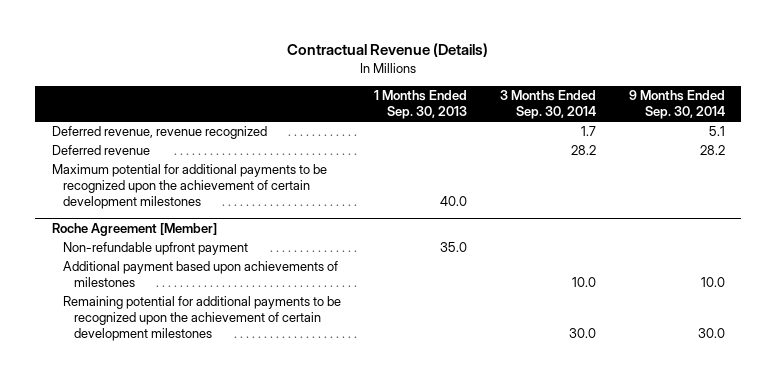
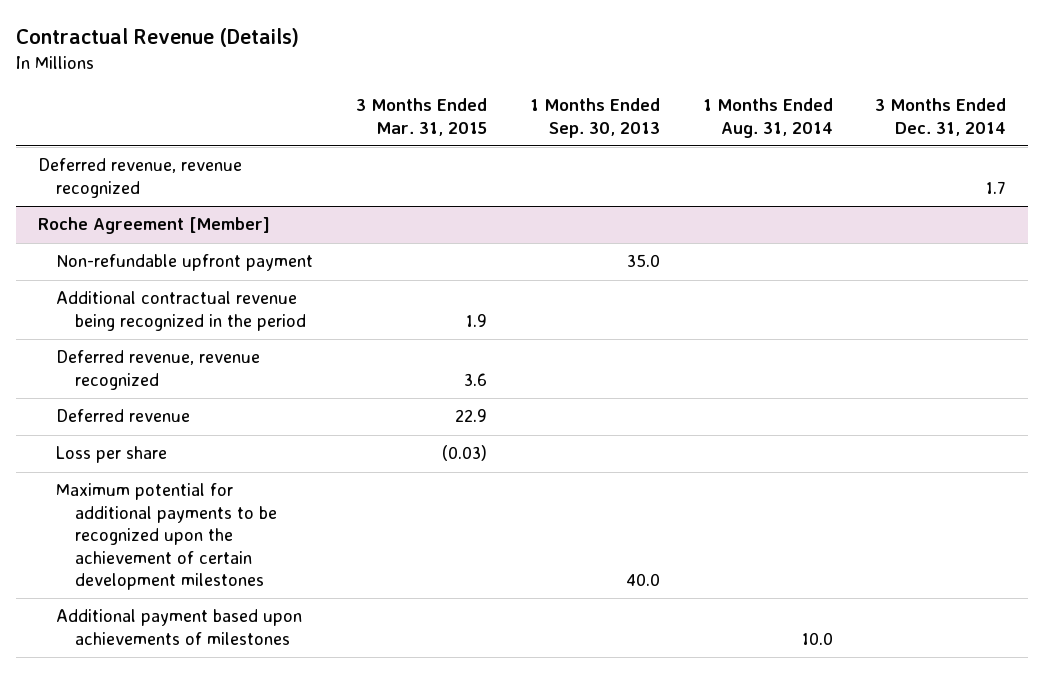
[499,90,596,120] 3 Months Ended Sep. 30, 2014 -> none
[628,90,725,120] 9 Months Ended Sep. 30, 2014 -> none
none -> [356,98,488,136] 3 Months Ended Mar. 31, 2015
none -> [702,98,833,138] 1 Months Ended Aug. 31, 2014
none -> [875,98,1007,136] 3 Months Ended Dec. 31, 2014
[51,145,150,156] Deferred revenue -> none
[51,164,327,210] Maximum potential for additional payments to be recognized upon the achievement of certain development milestones -> none
none -> [56,291,307,331] Additional contractual revenue being recognized in the period
none -> [56,350,261,390] Deferred revenue, revenue recognized
none -> [56,409,191,423] Deferred revenue
none -> [56,446,168,464] Loss per share
none -> [56,483,278,591] Maximum potential for additional payments to be recognized upon the achievement of certain development milestones
[62,296,341,342] Remaining potential for additional payments to be recognized upon the achievement of certain development milestones -> none

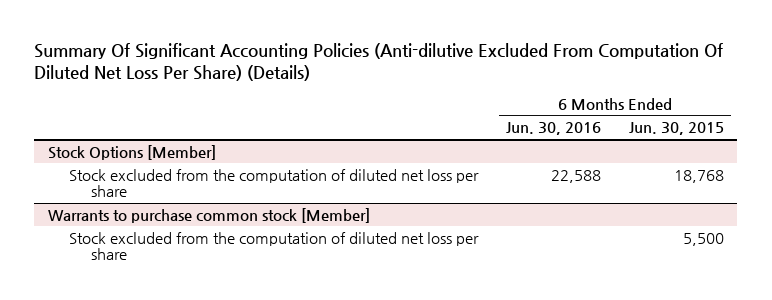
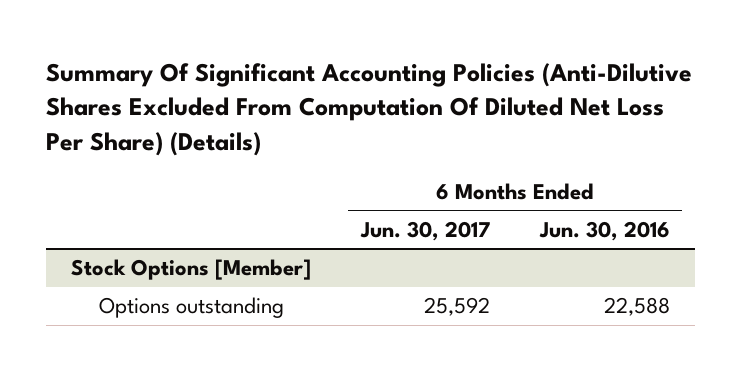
[34,43,724,82] Summary Of Significant Accounting Policies (Anti-dilutive Excluded From Computation Of Diluted Net Loss Per Share) (Details) -> [45,62,692,157] Summary Of Significant Accounting Policies (Anti-Dilutive Shares Excluded From Computation Of Diluted Net Loss Per Share) (Details)
[628,122,724,136] Jun. 30, 2015 -> none
none -> [359,220,490,241] Jun. 30, 2017
[47,207,370,223] Warrants to purchase common stock [Member] -> none
[69,231,480,261] Stock excluded from the computation of diluted net loss per share -> none
[69,168,480,198] Stock excluded from the computation of diluted net loss per share -> [99,297,285,319] Options outstanding

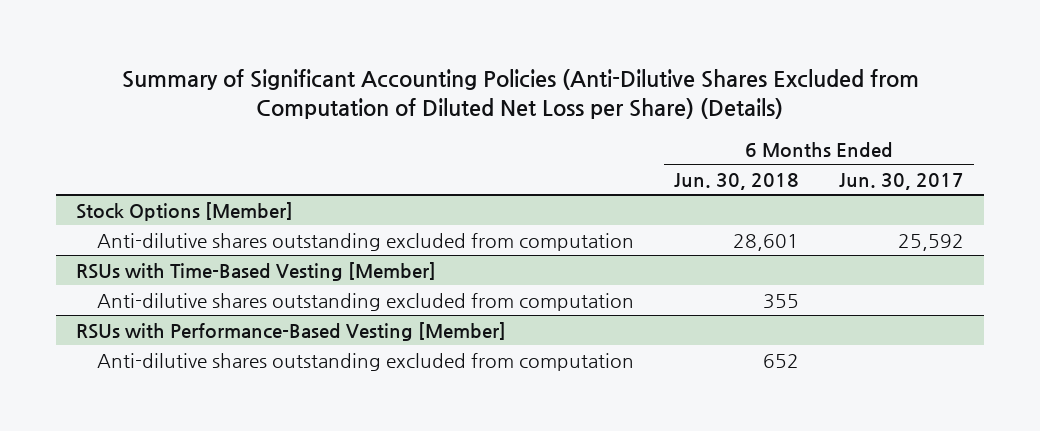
[45,62,692,157] Summary Of Significant Accounting Policies (Anti-Dilutive Shares Excluded From Computation Of Diluted Net Loss Per Share) (Details) -> [121,68,919,120] Summary of Significant Accounting Policies (Anti-Dilutive Shares Excluded from Computation of Diluted Net Loss per Share) (Details)
[538,220,670,241] Jun. 30, 2016 -> none
none -> [674,173,800,191] Jun. 30, 2018
[99,297,285,319] Options outstanding -> [97,232,635,251] Anti-dilutive shares outstanding excluded from computation
none -> [75,261,436,281] RSUs with Time-Based Vesting [Member]
none -> [97,292,635,311] Anti-dilutive shares outstanding excluded from computation
none -> [75,321,506,341] RSUs with Performance-Based Vesting [Member]
none -> [97,352,635,371] Anti-dilutive shares outstanding excluded from computation

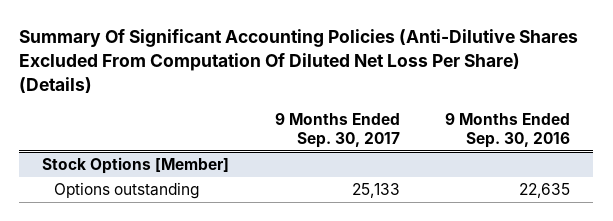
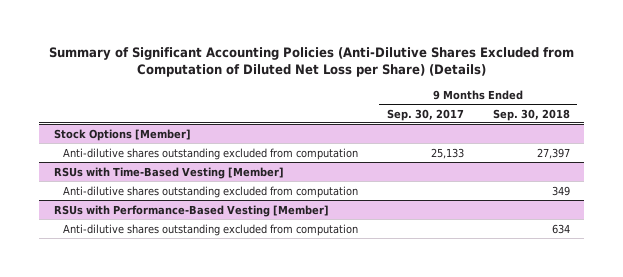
[19,29,579,94] Summary Of Significant Accounting Policies (Anti-Dilutive Shares Excluded From Computation Of Diluted Net Loss Per Share) (Details) -> [48,46,574,77] Summary of Significant Accounting Policies (Anti-Dilutive Shares Excluded from Computation of Diluted Net Loss per Share) (Details)
[445,112,571,148] 9 Months Ended Sep. 30, 2016 -> none
none -> [492,108,570,121] Sep. 30, 2018
[53,182,200,200] Options outstanding -> [62,147,358,160] Anti-dilutive shares outstanding excluded from computation
none -> [53,166,284,179] RSUs with Time-Based Vesting [Member]
none -> [62,185,358,198] Anti-dilutive shares outstanding excluded from computation
none -> [53,204,329,217] RSUs with Performance-Based Vesting [Member]
none -> [62,223,358,236] Anti-dilutive shares outstanding excluded from computation

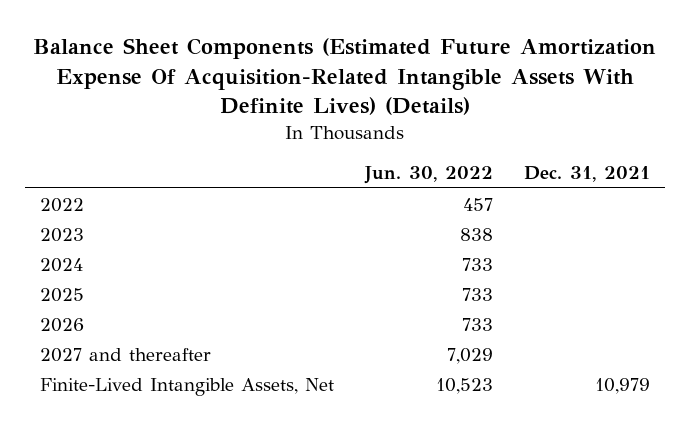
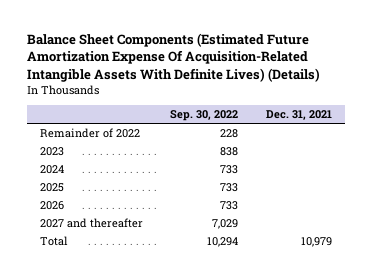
[363,166,493,185] Jun. 30, 2022 -> none
none -> [170,109,239,121] Sep. 30, 2022
[40,197,85,212] 2022 -> [40,128,141,139] Remainder of 2022
[40,377,335,396] Finite-Lived Intangible Assets, Net -> [40,236,69,247] Total

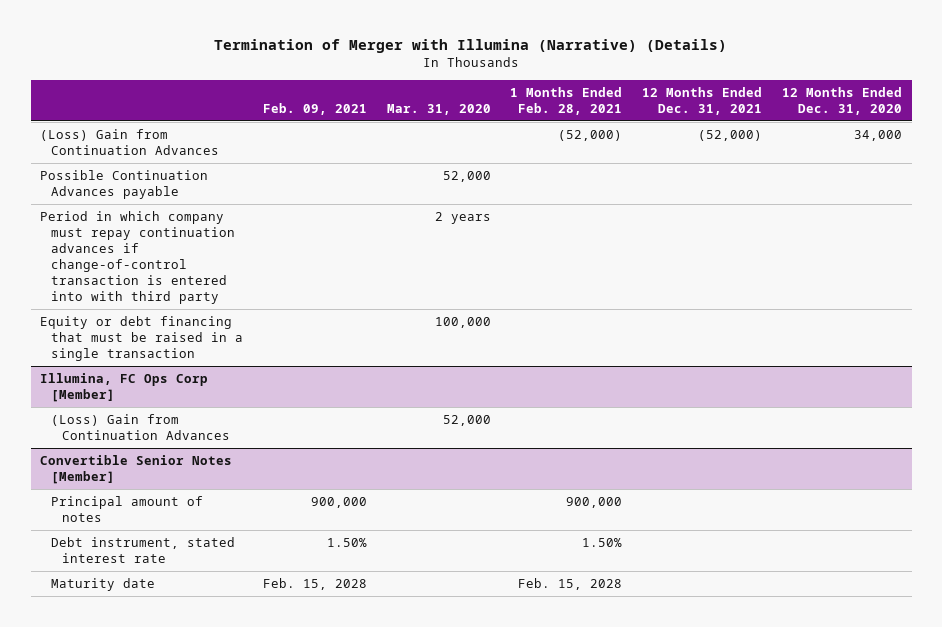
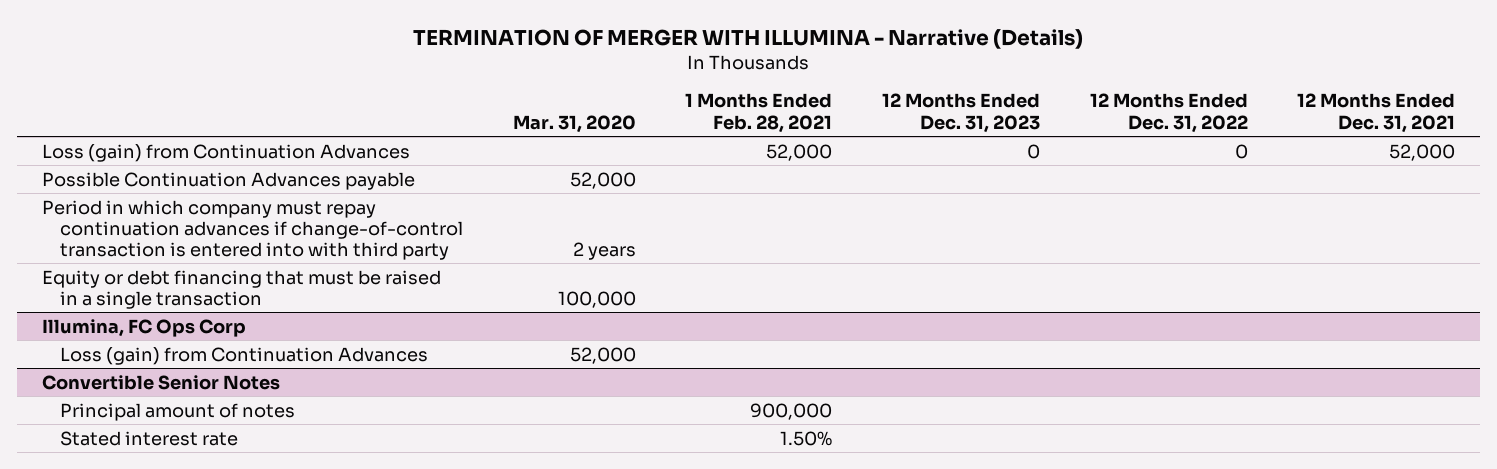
[214,39,728,54] Termination of Merger with Illumina (Narrative) (Details) -> [413,28,1084,49] TERMINATION OF MERGER WITH ILLUMINA - Narrative (Details)
[262,102,367,115] Feb. 09, 2021 -> none
[781,86,902,115] 12 Months Ended Dec. 31, 2020 -> none
none -> [882,93,1041,133] 12 Months Ended Dec. 31, 2023
none -> [1089,93,1248,133] 12 Months Ended Dec. 31, 2022
[40,129,220,156] (Loss) Gain from Continuation Advances -> [41,143,410,162] Loss (gain) from Continuation Advances
[558,130,623,142] (52,000) -> [766,143,833,161] 52,000
[698,130,763,142] (52,000) -> [1389,143,1456,161] 52,000
[40,373,209,403] Illumina, FC Ops Corp [Member] -> [41,318,246,337] Illumina, FC Ops Corp
[51,414,230,441] (Loss) Gain from Continuation Advances -> [60,346,429,365] Loss (gain) from Continuation Advances
[40,455,233,485] Convertible Senior Notes [Member] -> [41,374,280,390] Convertible Senior Notes
[51,578,156,592] Maturity date -> none
[51,537,236,564] Debt instrument, stated interest rate -> [60,430,239,446] Stated interest rate

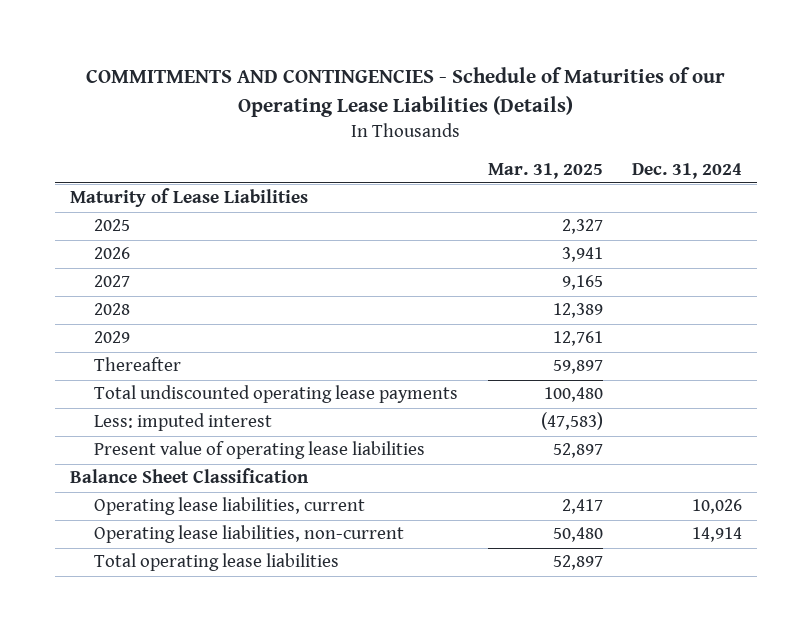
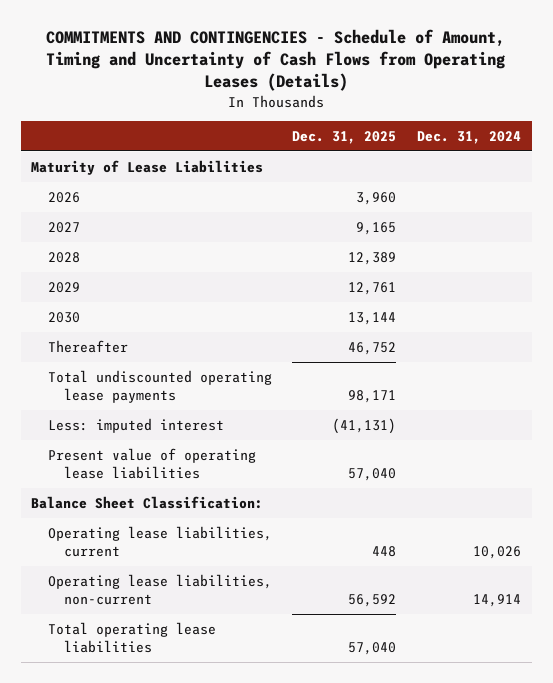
[85,67,725,117] COMMITMENTS AND CONTINGENCIES - Schedule of Maturities of our Operating Lease Liabilities (Details) -> [46,29,506,92] COMMITMENTS AND CONTINGENCIES - Schedule of Amount, Timing and Uncertainty of Cash Flows from Operating Leases (Details)
[487,162,603,179] Mar. 31, 2025 -> none
none -> [292,130,397,144] Dec. 31, 2025
[93,219,130,232] 2025 -> none
none -> [47,311,80,323] 2030
[69,468,309,484] Balance Sheet Classification -> [31,495,264,509] Balance Sheet Classification:

